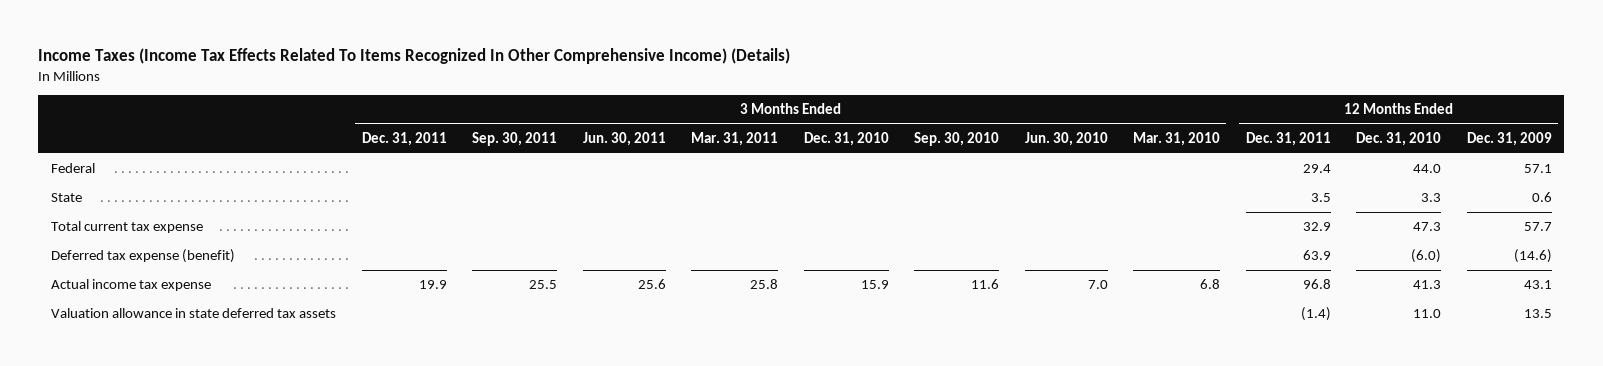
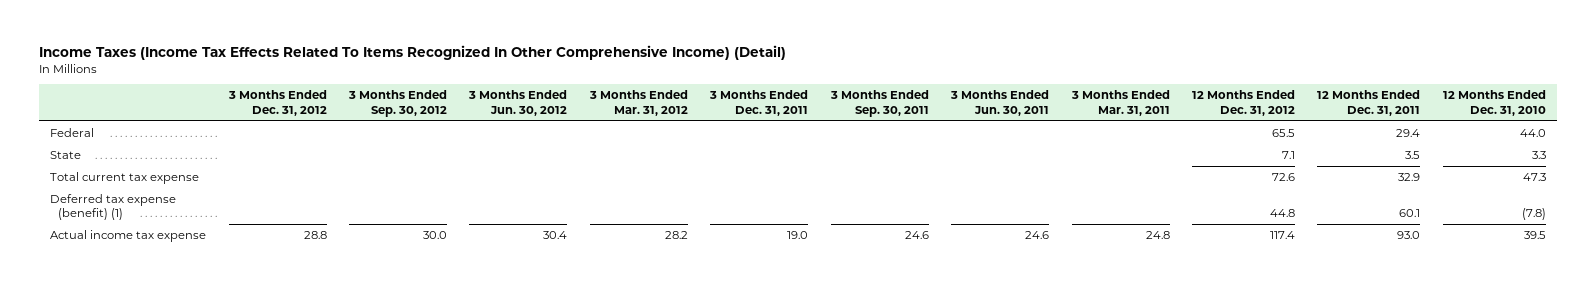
[38,48,791,65] Income Taxes (Income Tax Effects Related To Items Recognized In Other Comprehensive Income) (Details) -> [38,44,786,60] Income Taxes (Income Tax Effects Related To Items Recognized In Other Comprehensive Income) (Detail)
[803,132,889,147] Dec. 31, 2010 -> none
[914,132,1000,147] Sep. 30, 2010 -> none
[1024,132,1108,147] Jun. 30, 2010 -> none
[1133,132,1221,147] Mar. 31, 2010 -> none
[1466,132,1552,147] Dec. 31, 2009 -> none
none -> [227,90,327,116] 3 Months Ended Dec. 31, 2012
none -> [347,90,447,117] 3 Months Ended Sep. 30, 2012
none -> [468,90,568,116] 3 Months Ended Jun. 30, 2012
none -> [588,90,688,116] 3 Months Ended Mar. 31, 2012
none -> [1191,90,1295,116] 12 Months Ended Dec. 31, 2012
[51,308,337,319] Valuation allowance in state deferred tax assets -> none
[51,249,236,264] Deferred tax expense (benefit) -> [50,194,177,221] Deferred tax expense (benefit) (1)
[1302,250,1331,261] 63.9 -> [1399,209,1421,218] 60.1
[1411,249,1442,264] (6.0) -> [1521,208,1546,221] (7.8)
[418,280,447,290] 19.9 -> [787,231,809,240] 19.0
[529,280,558,290] 25.5 -> [904,231,929,240] 24.6
[637,279,666,290] 25.6 -> [1025,231,1050,240] 24.6
[750,279,779,290] 25.8 -> [1145,231,1170,240] 24.8
[1302,279,1331,290] 96.8 -> [1397,231,1421,240] 93.0
[1413,280,1442,290] 41.3 -> [1523,231,1546,240] 39.5

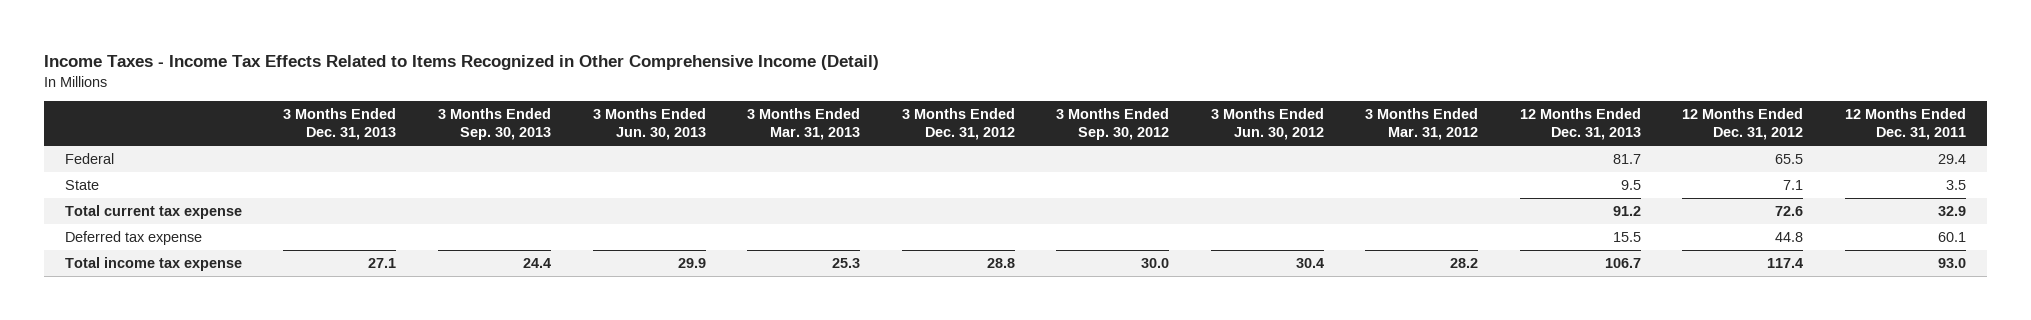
[38,44,786,60] Income Taxes (Income Tax Effects Related To Items Recognized In Other Comprehensive Income) (Detail) -> [44,54,880,70] Income Taxes - Income Tax Effects Related to Items Recognized in Other Comprehensive Income (Detail)
[709,90,809,116] 3 Months Ended Dec. 31, 2011 -> none
[829,90,929,117] 3 Months Ended Sep. 30, 2011 -> none
[950,90,1050,116] 3 Months Ended Jun. 30, 2011 -> none
[1070,90,1170,116] 3 Months Ended Mar. 31, 2011 -> none
[1442,90,1546,116] 12 Months Ended Dec. 31, 2010 -> none
none -> [283,108,397,141] 3 Months Ended Dec. 31, 2013
none -> [438,108,552,141] 3 Months Ended Sep. 30, 2013
none -> [592,108,706,141] 3 Months Ended Jun. 30, 2013
none -> [747,108,861,141] 3 Months Ended Mar. 31, 2013
none -> [1519,108,1641,141] 12 Months Ended Dec. 31, 2013
[50,194,177,221] Deferred tax expense (benefit) (1) -> [64,231,202,246] Deferred tax expense
[50,230,207,243] Actual income tax expense -> [64,257,242,272] Total income tax expense

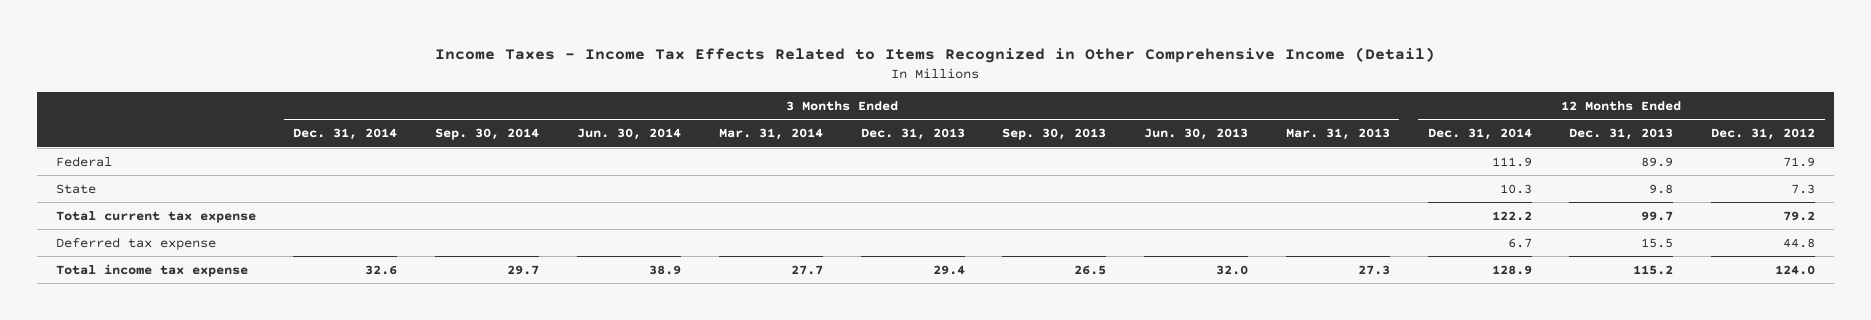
[901,108,1015,141] 3 Months Ended Dec. 31, 2012 -> none
[1056,108,1170,141] 3 Months Ended Sep. 30, 2012 -> none
[1210,108,1324,141] 3 Months Ended Jun. 30, 2012 -> none
[1365,108,1479,141] 3 Months Ended Mar. 31, 2012 -> none
[1844,108,1966,141] 12 Months Ended Dec. 31, 2011 -> none
none -> [293,128,398,141] Dec. 31, 2014
none -> [435,128,540,141] Sep. 30, 2014
none -> [576,128,681,141] Jun. 30, 2014
none -> [718,128,823,141] Mar. 31, 2014
none -> [1427,128,1532,141] Dec. 31, 2014
[1612,154,1641,165] 81.7 -> [1641,156,1674,167] 89.9
[1775,154,1804,165] 65.5 -> [1783,156,1816,167] 71.9
[1620,180,1641,191] 9.5 -> [1649,183,1674,194] 9.8
[1783,180,1804,191] 7.1 -> [1791,183,1816,194] 7.3
[1612,206,1641,217] 91.2 -> [1641,210,1674,221] 99.7
[1775,206,1804,217] 72.6 -> [1783,210,1816,221] 79.2
[368,258,397,269] 27.1 -> [932,264,965,275] 29.4
[523,258,552,269] 24.4 -> [1074,264,1107,275] 26.5
[677,258,706,269] 29.9 -> [1216,264,1249,275] 32.0
[832,258,861,269] 25.3 -> [1357,264,1390,275] 27.3
[1604,258,1641,269] 106.7 -> [1633,264,1674,275] 115.2
[1767,258,1804,269] 117.4 -> [1775,264,1816,275] 124.0

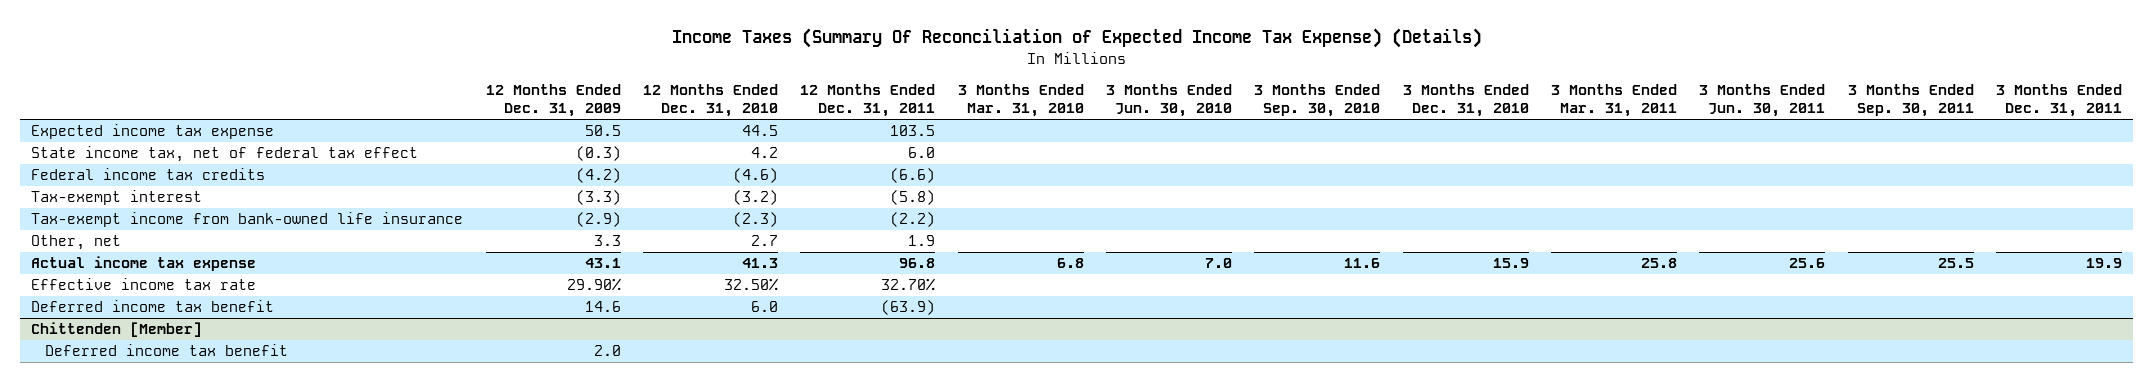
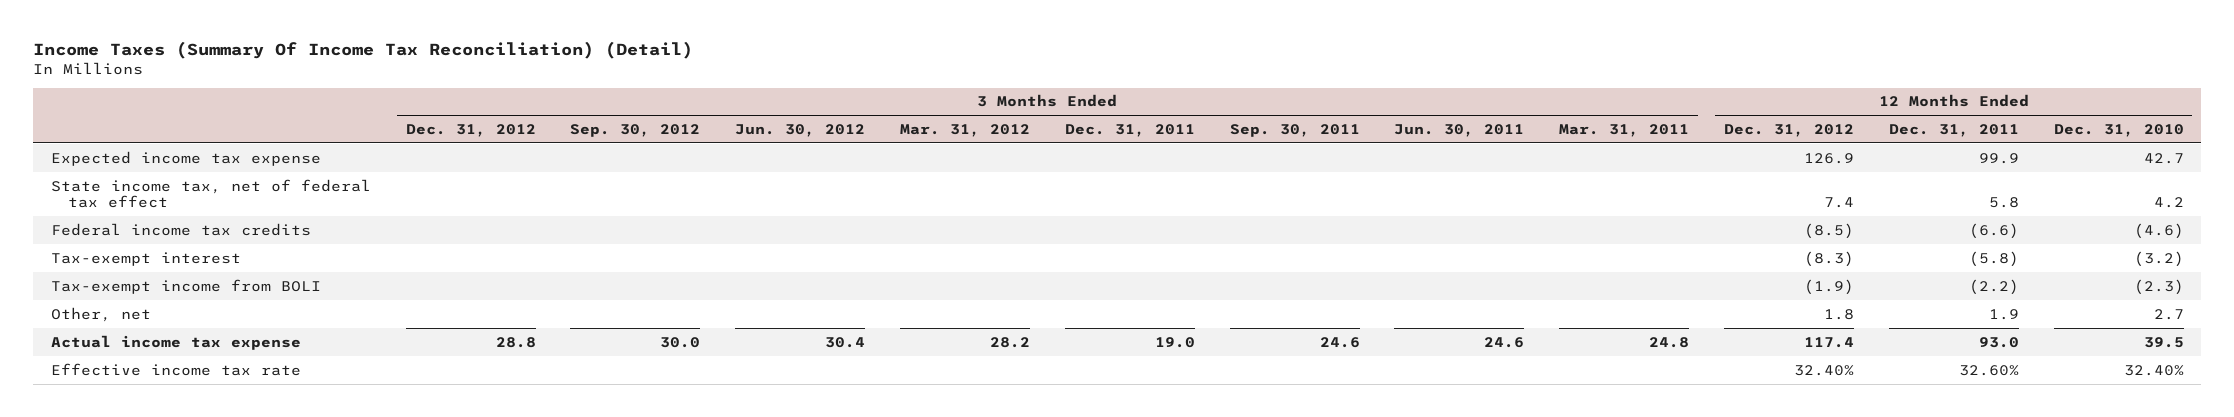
[671,28,1482,49] Income Taxes (Summary Of Reconciliation of Expected Income Tax Expense) (Details) -> [33,40,694,59] Income Taxes (Summary Of Income Tax Reconciliation) (Detail)
[485,83,621,118] 12 Months Ended Dec. 31, 2009 -> none
[957,83,1084,118] 3 Months Ended Mar. 31, 2010 -> none
[1106,83,1233,118] 3 Months Ended Jun. 30, 2010 -> none
[1254,83,1381,118] 3 Months Ended Sep. 30, 2010 -> none
[1402,83,1529,118] 3 Months Ended Dec. 31, 2010 -> none
none -> [405,123,536,137] Dec. 31, 2012
none -> [570,123,701,137] Sep. 30, 2012
none -> [735,123,866,137] Jun. 30, 2012
none -> [900,123,1031,137] Mar. 31, 2012
none -> [1724,123,1855,137] Dec. 31, 2012
[742,125,779,137] 44.5 -> [2143,152,2184,164] 42.7
[890,125,936,137] 103.5 -> [1978,152,2019,164] 99.9
[908,147,936,159] 6.0 -> [1988,197,2019,209] 5.8
[31,212,464,228] Tax-exempt income from bank-owned life insurance -> [50,278,321,294] Tax-exempt income from BOLI
[31,300,275,313] Deferred income tax benefit -> none
[31,322,203,338] Chittenden [Member] -> none
[45,344,289,357] Deferred income tax benefit -> none
[742,258,779,269] 41.3 -> [2143,336,2184,348] 39.5
[899,258,936,269] 96.8 -> [1978,336,2019,348] 93.0
[1641,258,1678,269] 25.8 -> [1649,336,1690,348] 24.8
[1789,258,1826,269] 25.6 -> [1484,336,1525,348] 24.6
[1937,258,1974,269] 25.5 -> [1319,336,1360,348] 24.6
[2086,258,2123,269] 19.9 -> [1154,336,1195,348] 19.0
[724,278,779,292] 32.50% -> [2123,364,2184,376] 32.40%
[881,278,936,292] 32.70% -> [1958,364,2019,376] 32.60%

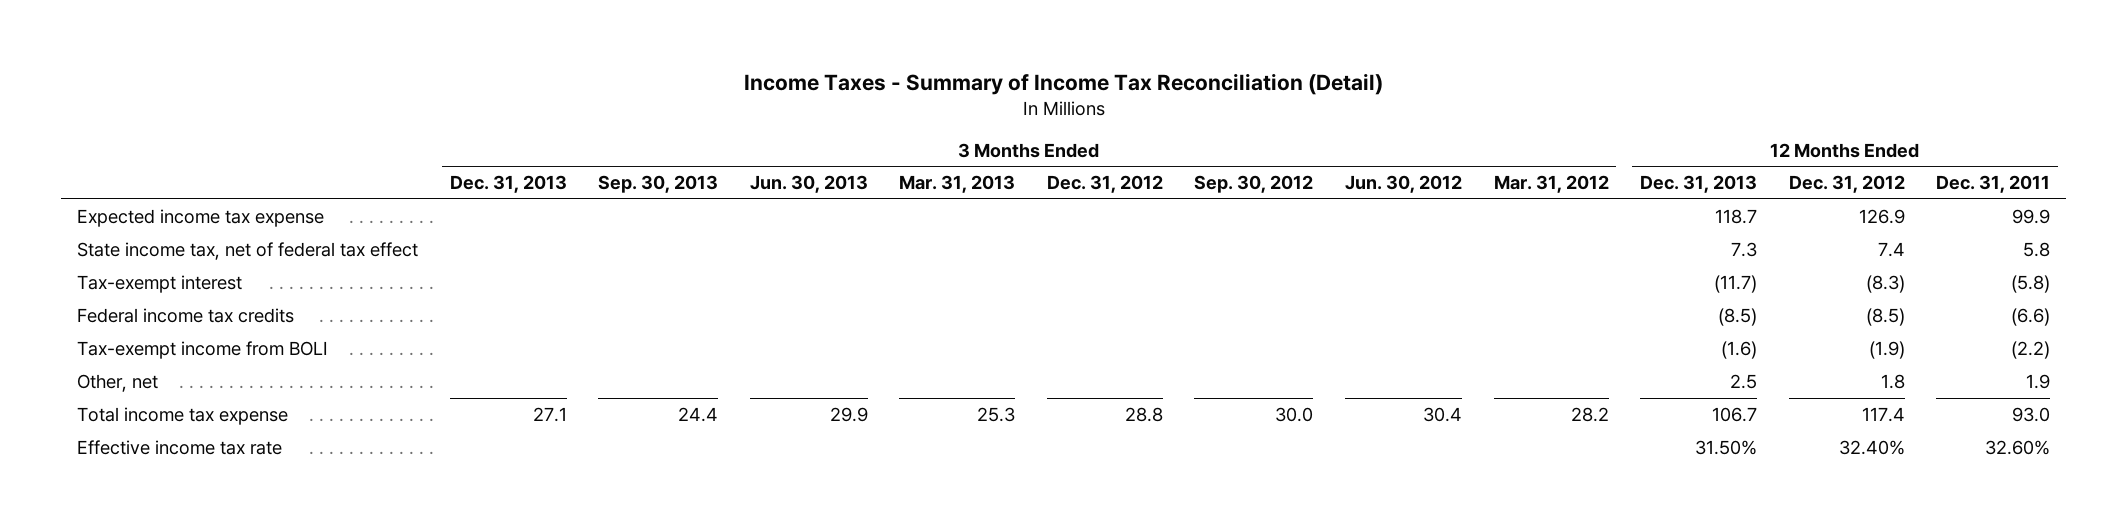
[33,40,694,59] Income Taxes (Summary Of Income Tax Reconciliation) (Detail) -> [743,73,1383,96] Income Taxes - Summary of Income Tax Reconciliation (Detail)
[1064,123,1195,137] Dec. 31, 2011 -> none
[1229,123,1360,137] Sep. 30, 2011 -> none
[1394,123,1525,137] Jun. 30, 2011 -> none
[1559,123,1690,137] Mar. 31, 2011 -> none
[2053,123,2184,137] Dec. 31, 2010 -> none
none -> [449,175,567,194] Dec. 31, 2013
none -> [598,175,719,194] Sep. 30, 2013
none -> [749,175,868,194] Jun. 30, 2013
none -> [899,175,1016,194] Mar. 31, 2013
none -> [1640,175,1758,194] Dec. 31, 2013
[50,222,311,236] Federal income tax credits -> [77,307,295,323] Federal income tax credits
[50,334,301,350] Actual income tax expense -> [77,406,289,425] Total income tax expense

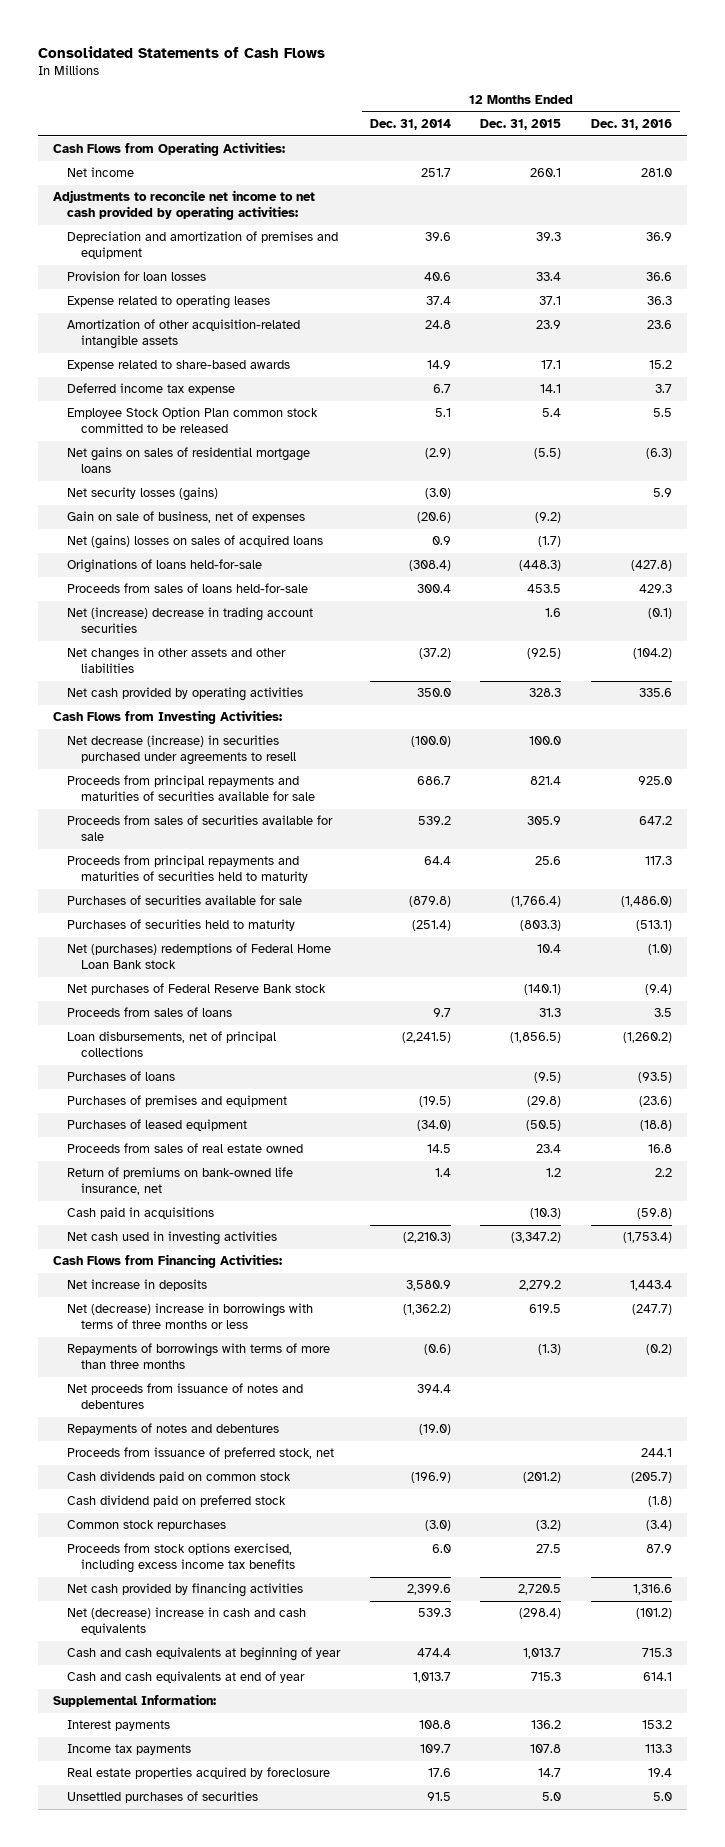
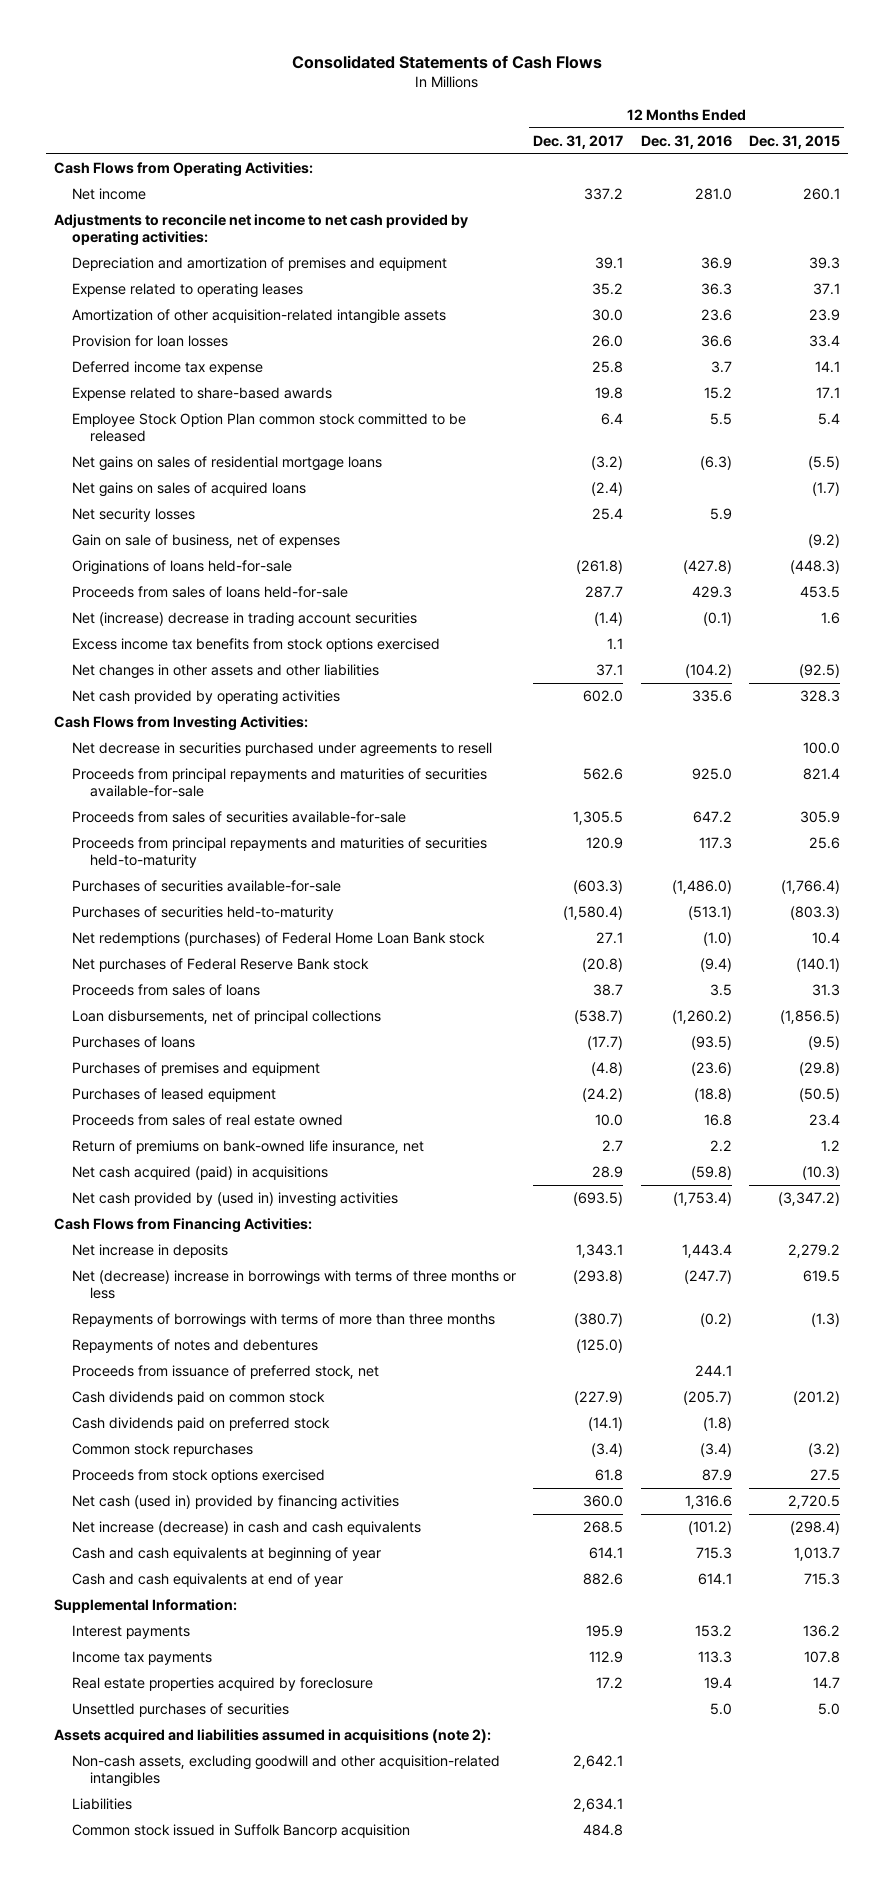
[369,118,451,130] Dec. 31, 2014 -> none
none -> [533,134,624,149] Dec. 31, 2017
[66,271,206,282] Provision for loan losses -> [72,335,229,348] Provision for loan losses
[66,360,290,372] Expense related to share-based awards -> [72,387,333,402] Expense related to share-based awards
none -> [72,482,307,498] Net gains on sales of acquired loans
[66,487,218,502] Net security losses (gains) -> [72,508,196,523] Net security losses
[66,535,323,550] Net (gains) losses on sales of acquired loans -> none
none -> [72,638,441,653] Excess income tax benefits from stock options exercised
[66,735,296,766] Net decrease (increase) in securities purchased under agreements to resell -> [72,742,493,758] Net decrease in securities purchased under agreements to resell
[66,775,315,802] Proceeds from principal repayments and maturities of securities available for sale -> [72,768,488,798] Proceeds from principal repayments and maturities of securities available-for-sale
[66,815,333,842] Proceeds from sales of securities available for sale -> [72,811,407,824] Proceeds from sales of securities available-for-sale
[66,855,308,884] Proceeds from principal repayments and maturities of securities held to maturity -> [72,837,488,869] Proceeds from principal repayments and maturities of securities held-to-maturity
[66,895,302,906] Purchases of securities available for sale -> [72,880,342,893] Purchases of securities available-for-sale
[66,919,295,932] Purchases of securities held to maturity -> [72,906,335,921] Purchases of securities held-to-maturity
[66,943,331,970] Net (purchases) redemptions of Federal Home Loan Bank stock -> [72,932,486,947] Net redemptions (purchases) of Federal Home Loan Bank stock
[66,1207,214,1220] Cash paid in acquisitions -> [72,1166,329,1181] Net cash acquired (paid) in acquisitions
[66,1231,277,1246] Net cash used in investing activities -> [72,1192,399,1208] Net cash provided by (used in) investing activities
[66,1383,303,1410] Net proceeds from issuance of notes and debentures -> none
[66,1495,286,1508] Cash dividend paid on preferred stock -> [72,1417,331,1432] Cash dividends paid on preferred stock
[66,1543,295,1574] Proceeds from stock options exercised, including excess income tax benefits -> [72,1469,326,1484] Proceeds from stock options exercised
[66,1583,303,1598] Net cash provided by financing activities -> [72,1495,400,1511] Net cash (used in) provided by financing activities
[66,1607,306,1636] Net (decrease) increase in cash and cash equivalents -> [72,1521,422,1536] Net increase (decrease) in cash and cash equivalents
none -> [54,1729,492,1744] Assets acquired and liabilities assumed in acquisitions (note 2):
none -> [72,1755,501,1788] Non-cash assets, excluding goodwill and other acquisition-related intangibles
none -> [72,1798,133,1811] Liabilities
none -> [72,1824,411,1839] Common stock issued in Suffolk Bancorp acquisition

